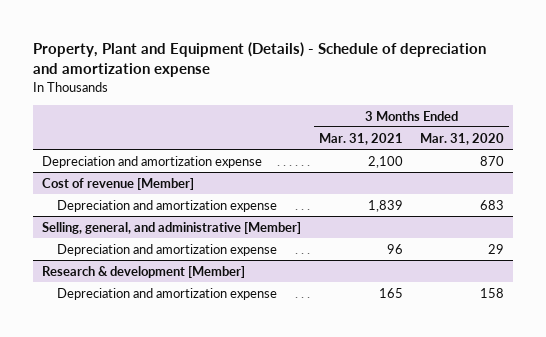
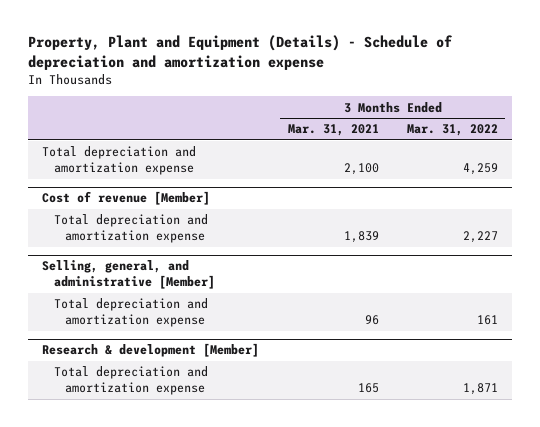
[420,132,505,145] Mar. 31, 2020 -> none
none -> [406,124,498,137] Mar. 31, 2022
[42,155,263,168] Depreciation and amortization expense -> [42,146,197,176] Total depreciation and amortization expense
[57,199,278,212] Depreciation and amortization expense -> [53,214,208,244] Total depreciation and amortization expense
[57,243,278,256] Depreciation and amortization expense -> [53,298,208,328] Total depreciation and amortization expense
[57,287,278,300] Depreciation and amortization expense -> [53,366,208,396] Total depreciation and amortization expense

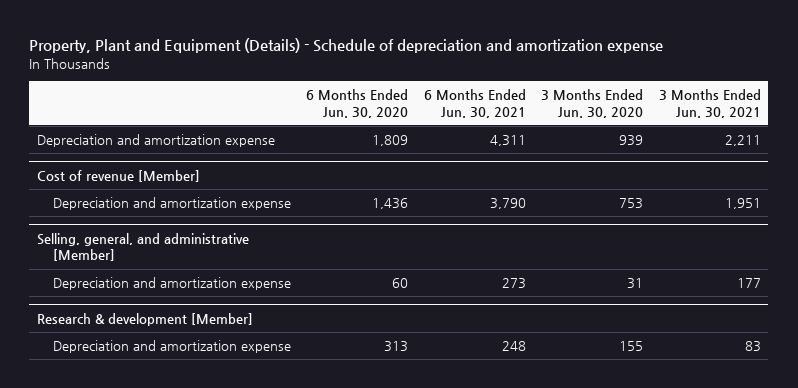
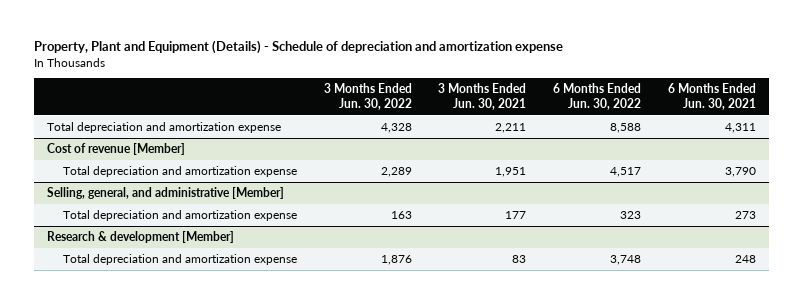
[306,88,409,118] 6 Months Ended Jun. 30, 2020 -> none
[541,88,644,118] 3 Months Ended Jun. 30, 2020 -> none
none -> [323,83,412,110] 3 Months Ended Jun. 30, 2022
none -> [553,83,642,110] 6 Months Ended Jun. 30, 2022
[36,134,275,148] Depreciation and amortization expense -> [46,122,281,134] Total depreciation and amortization expense
[52,197,291,211] Depreciation and amortization expense -> [63,166,298,178] Total depreciation and amortization expense
[52,277,291,291] Depreciation and amortization expense -> [63,210,298,222] Total depreciation and amortization expense
[52,340,291,354] Depreciation and amortization expense -> [63,254,298,266] Total depreciation and amortization expense

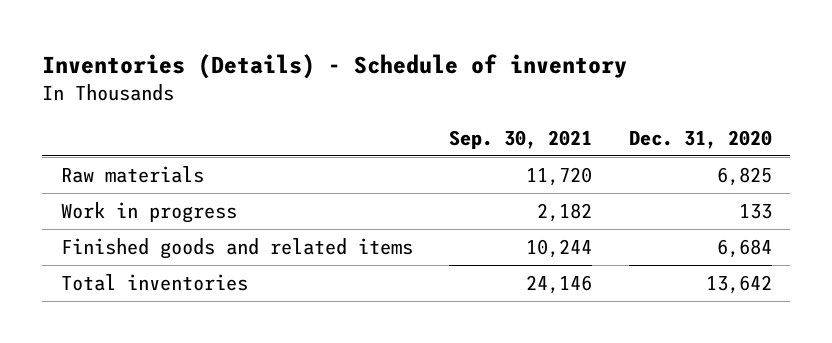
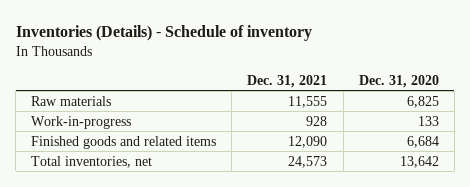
[449,129,593,149] Sep. 30, 2021 -> none
none -> [247,74,328,88] Dec. 31, 2021
[60,201,237,223] Work in progress -> [31,115,132,129] Work-in-progress
[60,273,248,291] Total inventories -> [31,155,153,168] Total inventories, net

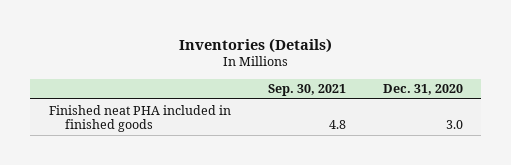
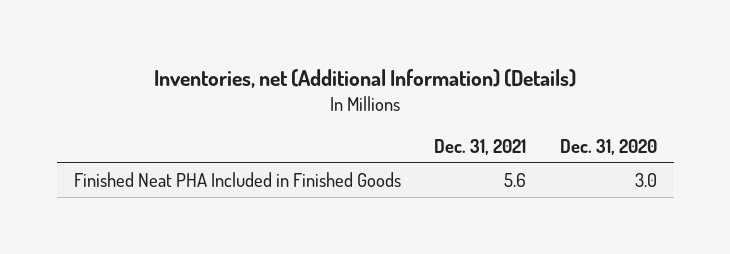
[178,37,332,53] Inventories (Details) -> [154,68,577,88] Inventories, net (Additional Information) (Details)
[267,84,346,97] Sep. 30, 2021 -> none
none -> [434,138,527,155] Dec. 31, 2021
[48,104,231,133] Finished neat PHA included in finished goods -> [73,172,401,188] Finished Neat PHA Included in Finished Goods

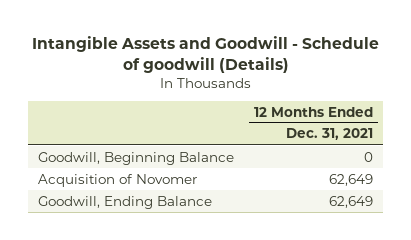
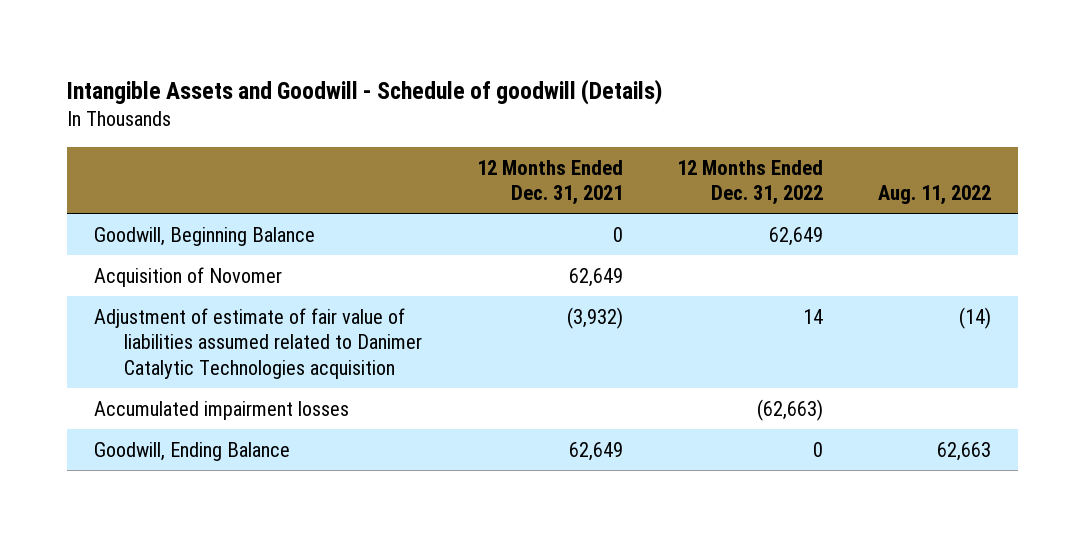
none -> [677,159,824,206] 12 Months Ended Dec. 31, 2022
none -> [877,185,991,206] Aug. 11, 2022
none -> [94,307,423,379] Adjustment of estimate of fair value of liabilities assumed related to Danimer Catalytic Technologies acquisition
none -> [94,400,350,420] Accumulated impairment losses

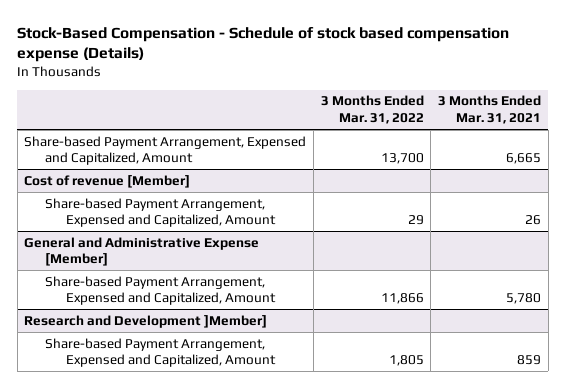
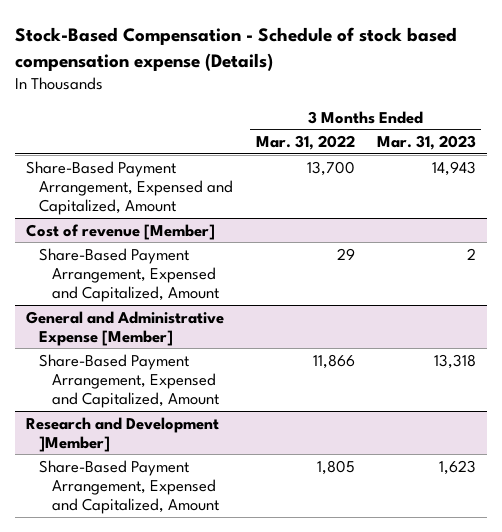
[438,95,542,124] 3 Months Ended Mar. 31, 2021 -> none
none -> [376,135,476,151] Mar. 31, 2023
[24,135,307,166] Share-based Payment Arrangement, Expensed and Capitalized, Amount -> [26,160,234,216] Share-Based Payment Arrangement, Expensed and Capitalized, Amount
[45,197,277,228] Share-based Payment Arrangement, Expensed and Capitalized, Amount -> [39,247,220,303] Share-Based Payment Arrangement, Expensed and Capitalized, Amount
[45,275,277,306] Share-based Payment Arrangement, Expensed and Capitalized, Amount -> [39,353,220,409] Share-Based Payment Arrangement, Expensed and Capitalized, Amount
[45,337,277,368] Share-based Payment Arrangement, Expensed and Capitalized, Amount -> [39,459,220,515] Share-Based Payment Arrangement, Expensed and Capitalized, Amount

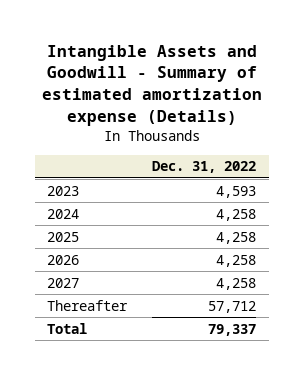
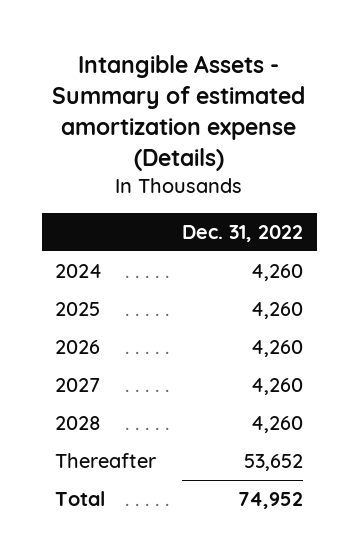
[41,44,262,126] Intangible Assets and Goodwill - Summary of estimated amortization expense (Details) -> [52,54,306,172] Intangible Assets - Summary of estimated amortization expense (Details)
[47,185,80,196] 2023 -> none
[216,208,257,221] 4,258 -> [251,264,304,282] 4,260
[216,231,257,244] 4,258 -> [251,302,304,320] 4,260
[216,254,257,267] 4,258 -> [251,340,304,358] 4,260
[216,277,257,290] 4,258 -> [251,378,304,396] 4,260
none -> [55,416,102,431] 2028
[208,300,257,313] 57,712 -> [244,454,304,472] 53,652
[208,323,257,336] 79,337 -> [238,492,304,510] 74,952

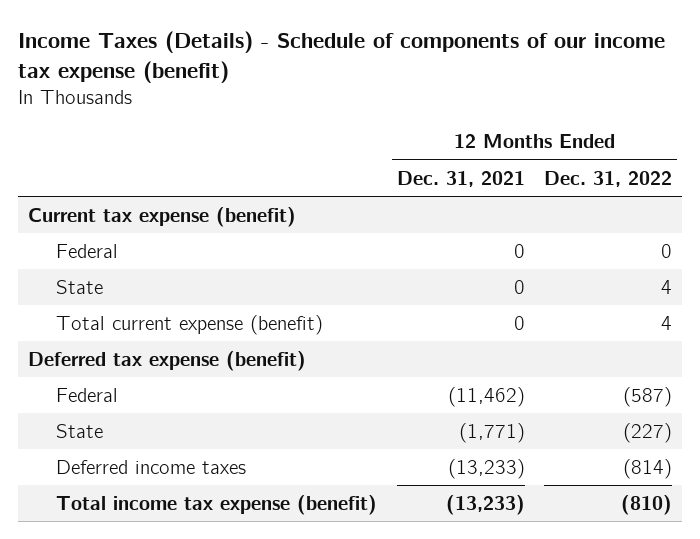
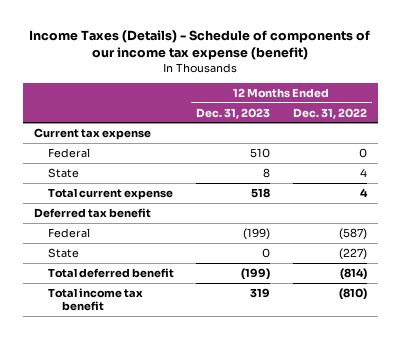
[396,170,525,187] Dec. 31, 2021 -> none
none -> [196,107,271,119] Dec. 31, 2023
[27,206,296,227] Current tax expense (benefit) -> [33,127,151,140] Current tax expense
[56,314,324,335] Total current expense (benefit) -> [48,187,174,200] Total current expense
[27,350,306,371] Deferred tax expense (benefit) -> [33,207,151,218] Deferred tax benefit
[56,459,247,474] Deferred income taxes -> [48,267,175,278] Total deferred benefit
[56,494,378,515] Total income tax expense (benefit) -> [48,287,144,312] Total income tax benefit

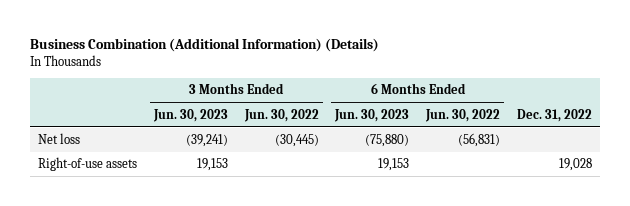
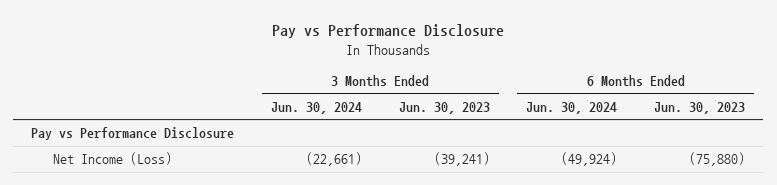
[29,38,379,53] Business Combination (Additional Information) (Details) -> [272,23,505,38] Pay vs Performance Disclosure
[243,108,319,122] Jun. 30, 2022 -> none
[425,108,501,122] Jun. 30, 2022 -> none
[516,108,592,122] Dec. 31, 2022 -> none
none -> [271,101,363,114] Jun. 30, 2024
none -> [526,101,618,114] Jun. 30, 2024
[38,157,138,172] Right-of-use assets -> none
none -> [31,127,235,141] Pay vs Performance Disclosure
[38,133,81,145] Net loss -> [53,152,173,166] Net Income (Loss)

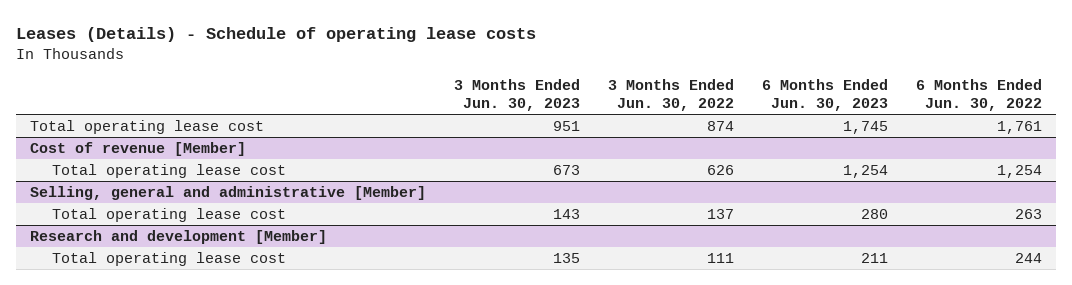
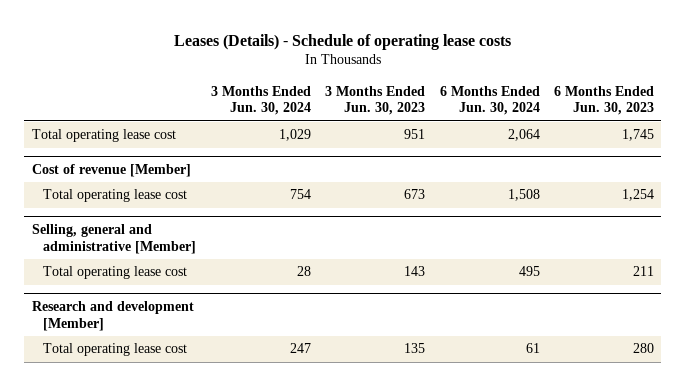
[607,78,734,112] 3 Months Ended Jun. 30, 2022 -> none
[915,78,1042,112] 6 Months Ended Jun. 30, 2022 -> none
none -> [210,85,311,116] 3 Months Ended Jun. 30, 2024
none -> [439,85,540,116] 6 Months Ended Jun. 30, 2024
[860,208,888,219] 280 -> [633,266,655,277] 211
[860,252,888,263] 211 -> [633,343,655,354] 280

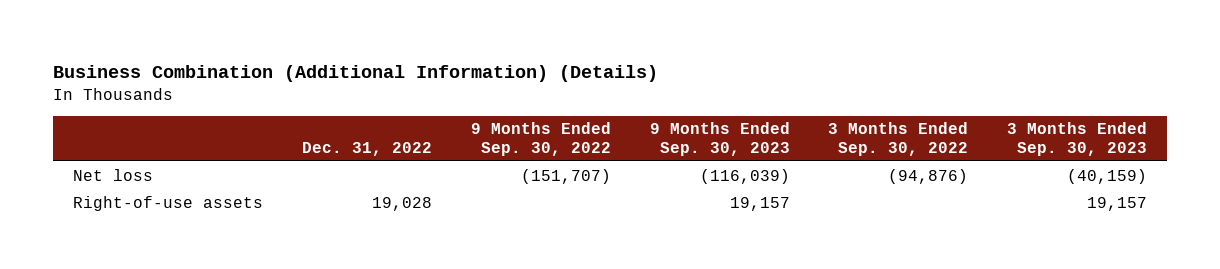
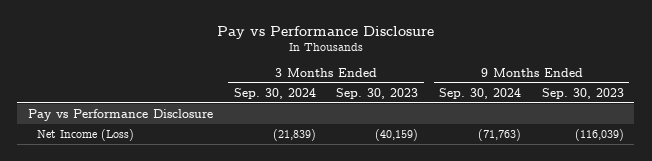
[53,65,659,83] Business Combination (Additional Information) (Details) -> [216,25,434,39] Pay vs Performance Disclosure
[301,141,432,156] Dec. 31, 2022 -> none
[470,122,611,156] 9 Months Ended Sep. 30, 2022 -> none
[828,122,969,156] 3 Months Ended Sep. 30, 2022 -> none
none -> [233,87,316,99] Sep. 30, 2024
none -> [439,87,522,99] Sep. 30, 2024
[72,195,263,211] Right-of-use assets -> none
none -> [27,108,213,121] Pay vs Performance Disclosure
[72,168,153,181] Net loss -> [36,128,134,141] Net Income (Loss)

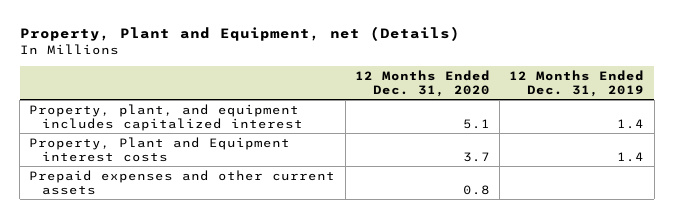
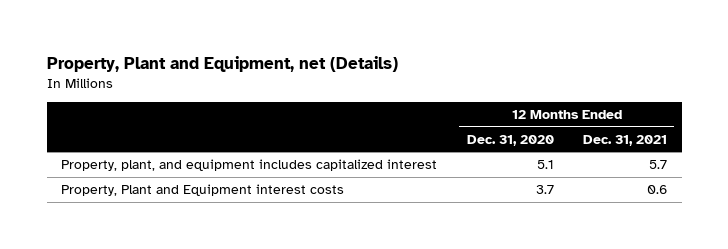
[509,69,645,97] 12 Months Ended Dec. 31, 2019 -> none
none -> [582,134,667,146] Dec. 31, 2021
[29,169,336,195] Prepaid expenses and other current assets -> none

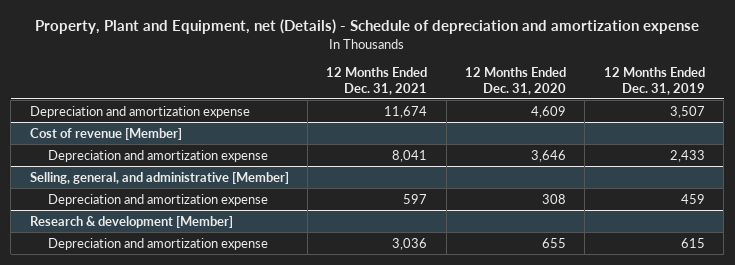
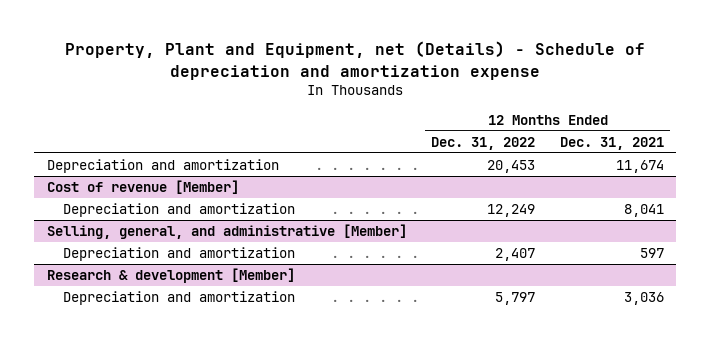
[465,67,567,95] 12 Months Ended Dec. 31, 2020 -> none
[603,67,705,95] 12 Months Ended Dec. 31, 2019 -> none
none -> [431,136,536,150] Dec. 31, 2022
[29,105,250,118] Depreciation and amortization expense -> [46,158,279,173] Depreciation and amortization
[48,149,269,162] Depreciation and amortization expense -> [62,202,295,217] Depreciation and amortization
[48,193,269,206] Depreciation and amortization expense -> [62,246,295,261] Depreciation and amortization
[48,237,269,250] Depreciation and amortization expense -> [62,290,295,305] Depreciation and amortization

